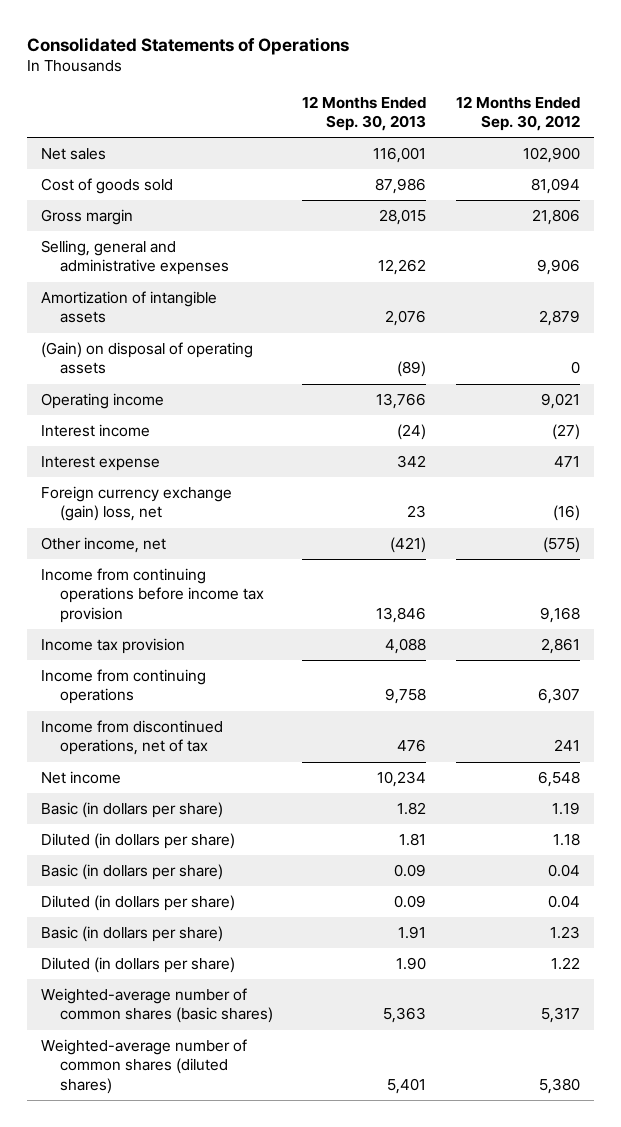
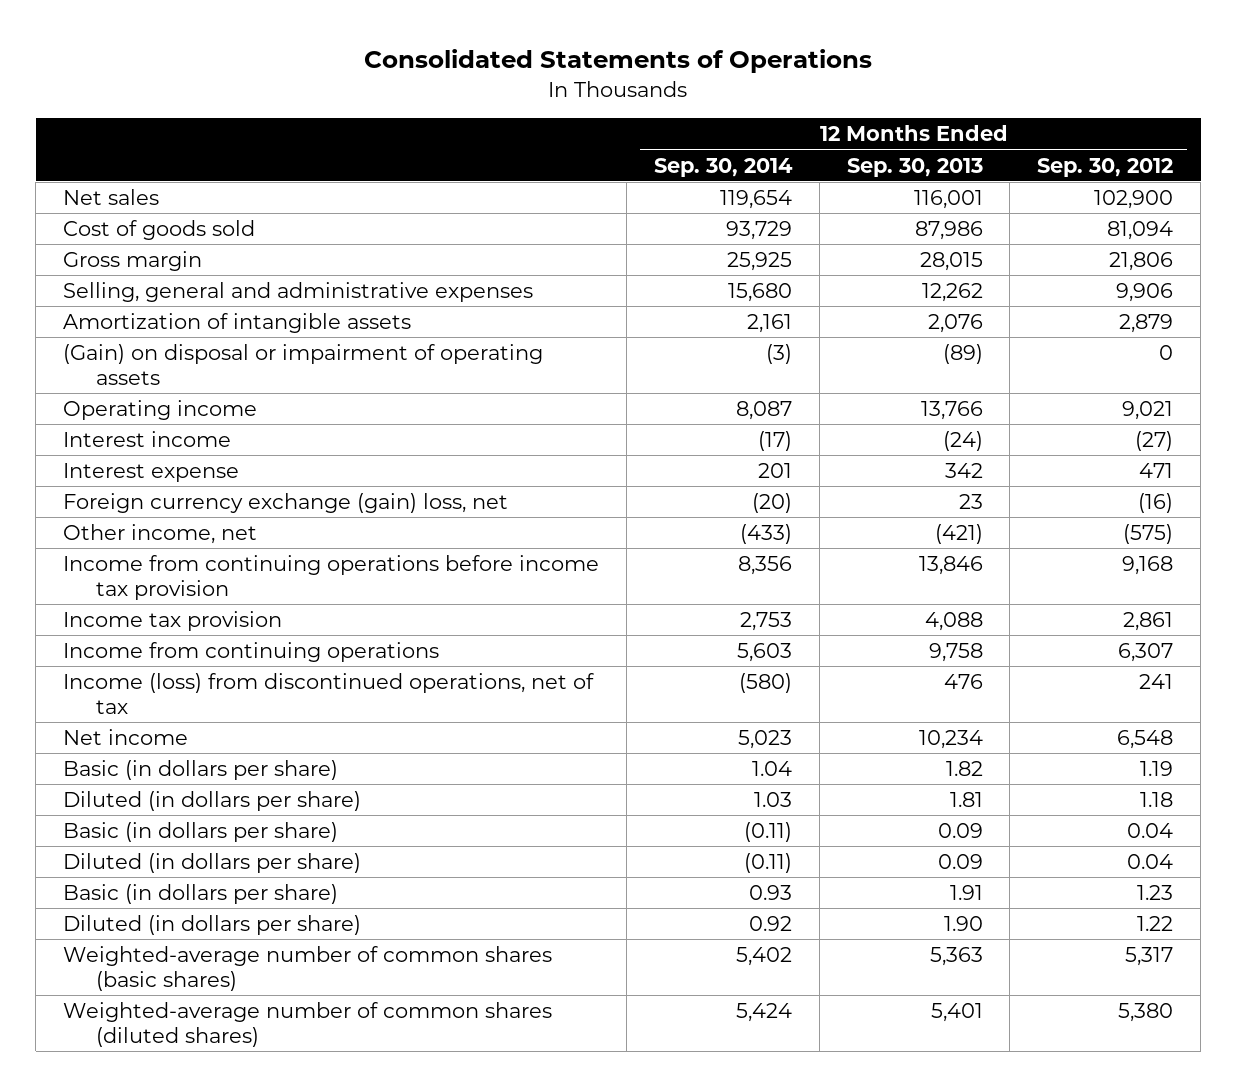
none -> [653,157,793,177] Sep. 30, 2014
[41,342,254,375] (Gain) on disposal of operating assets -> [62,344,543,386] (Gain) on disposal or impairment of operating assets
[41,720,224,756] Income from discontinued operations, net of tax -> [62,673,594,715] Income (loss) from discontinued operations, net of tax

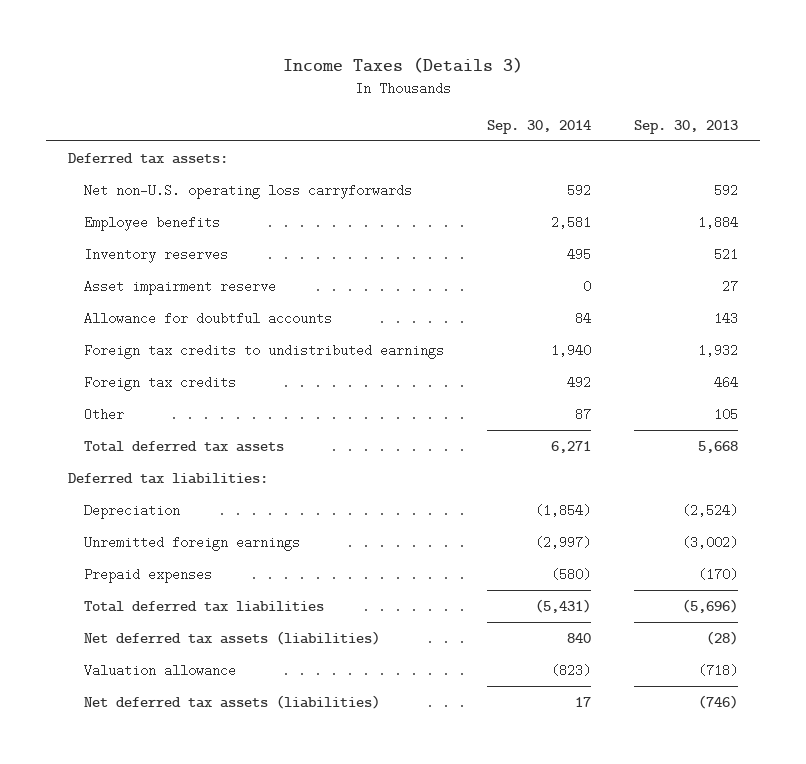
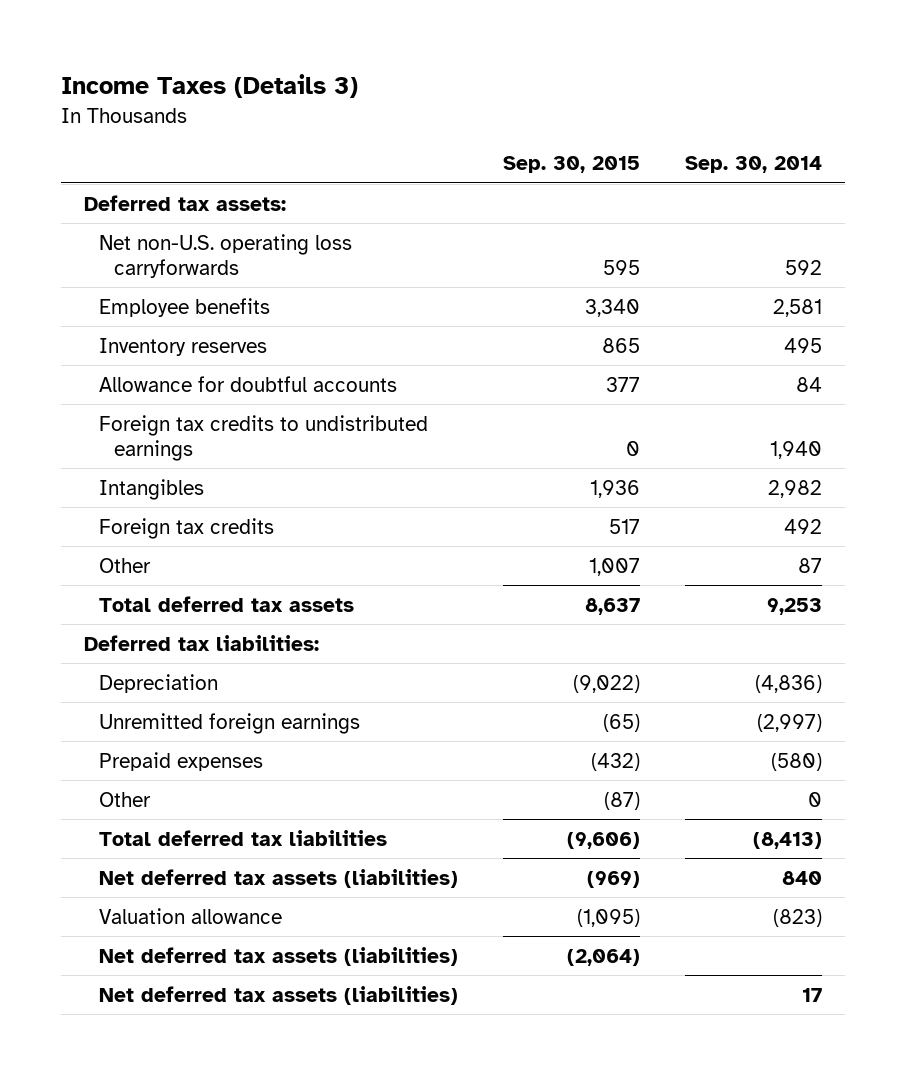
[634,119,739,134] Sep. 30, 2013 -> none
none -> [503,156,641,174] Sep. 30, 2015
[83,279,276,295] Asset impairment reserve -> none
none -> [99,478,205,500] Intangibles
[551,440,592,453] 6,271 -> [767,597,823,615] 9,253
[535,503,592,517] (1,854) -> [755,674,823,693] (4,836)
none -> [99,791,152,807] Other
[535,598,592,613] (5,431) -> [753,831,823,849] (8,413)
none -> [99,946,459,966] Net deferred tax assets (liabilities)

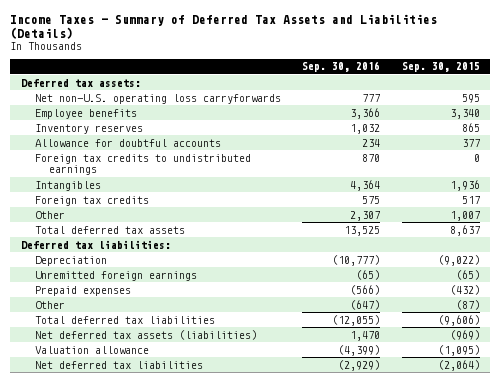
[61,74,359,99] Income Taxes (Details 3) -> [10,13,438,39] Income Taxes - Summary of Deferred Tax Assets and Liabilities (Details)
[685,156,823,174] Sep. 30, 2014 -> none
none -> [302,61,381,73] Sep. 30, 2016
[99,985,459,1005] Net deferred tax assets (liabilities) -> none
[99,946,459,966] Net deferred tax assets (liabilities) -> [34,360,203,369] Net deferred tax liabilities

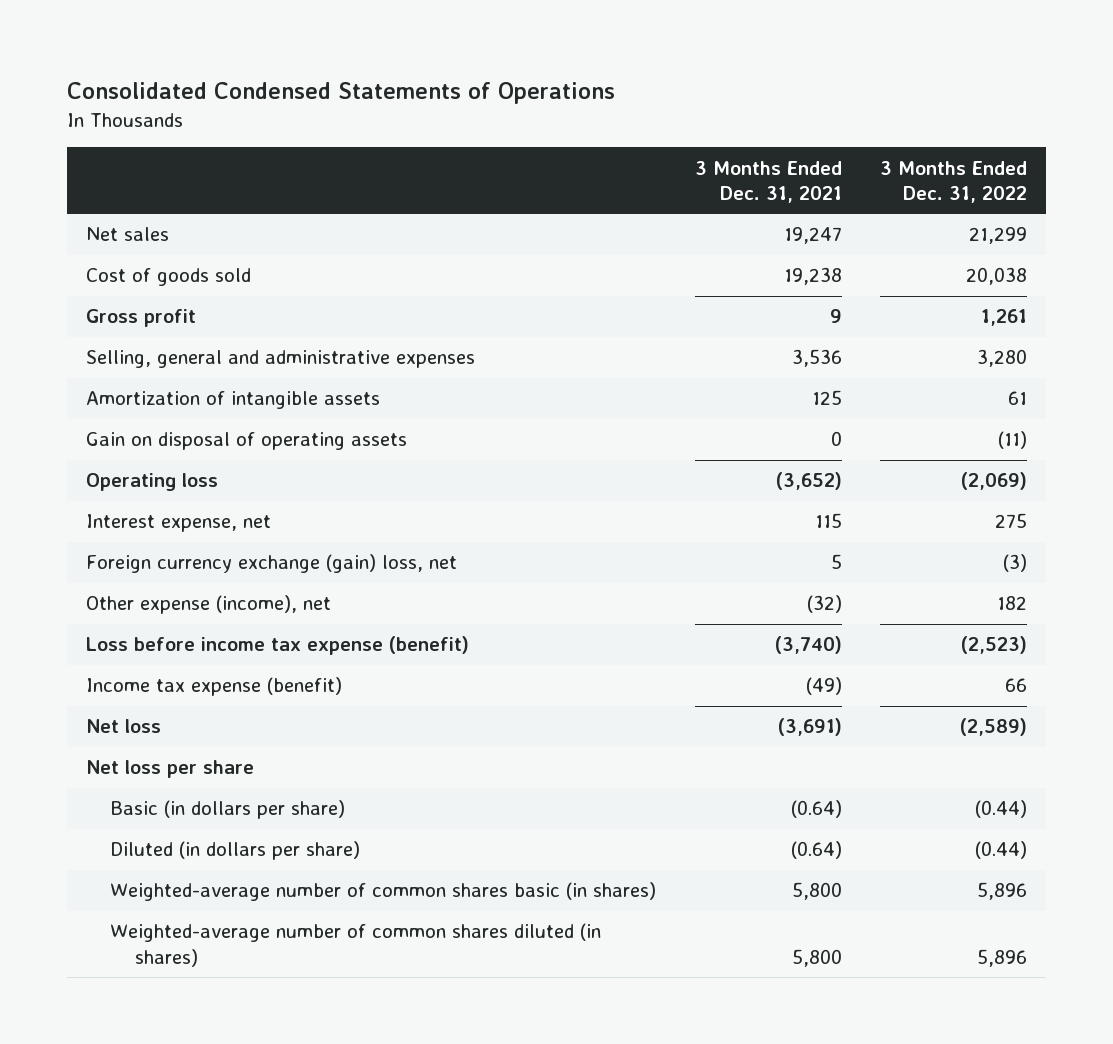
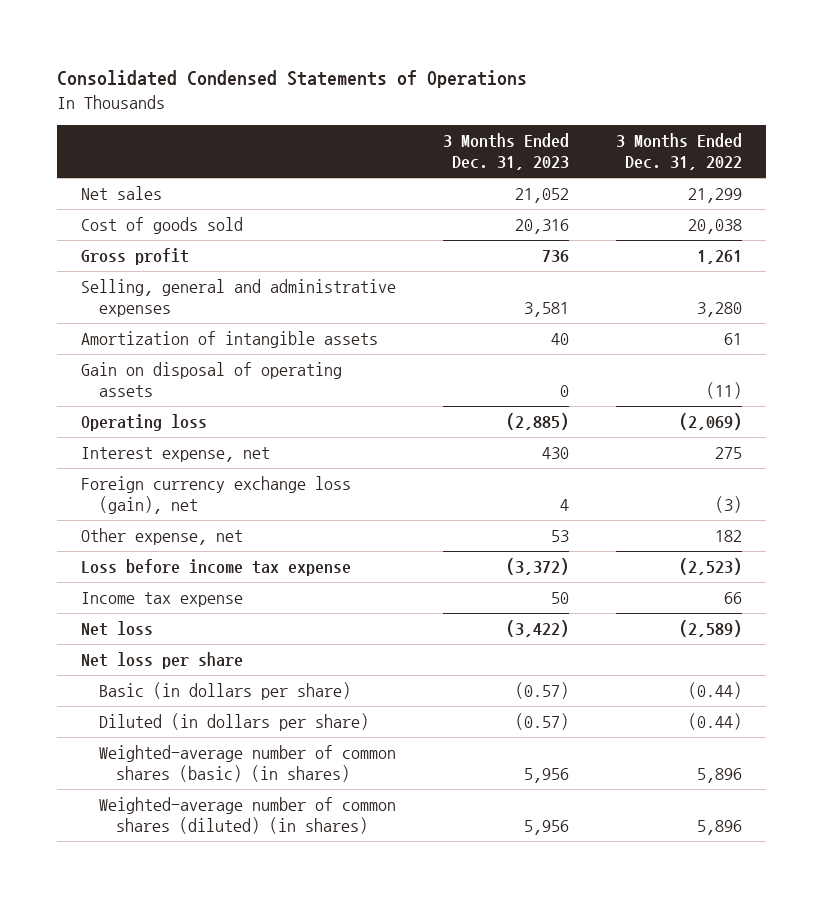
[694,160,842,203] 3 Months Ended Dec. 31, 2021 -> none
none -> [442,133,569,171] 3 Months Ended Dec. 31, 2023
[86,554,458,574] Foreign currency exchange (gain) loss, net -> [80,476,351,515] Foreign currency exchange loss (gain), net
[86,595,332,615] Other expense (income), net -> [80,528,243,546] Other expense, net
[86,636,470,656] Loss before income tax expense (benefit) -> [80,559,351,577] Loss before income tax expense
[86,677,343,697] Income tax expense (benefit) -> [80,592,243,608] Income tax expense
[110,882,657,902] Weighted-average number of common shares basic (in shares) -> [98,745,396,783] Weighted-average number of common shares (basic) (in shares)
[110,923,602,967] Weighted-average number of common shares diluted (in shares) -> [98,797,396,835] Weighted-average number of common shares (diluted) (in shares)

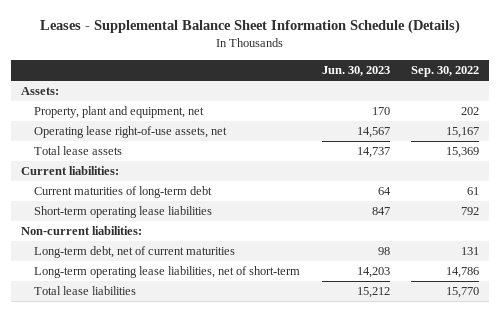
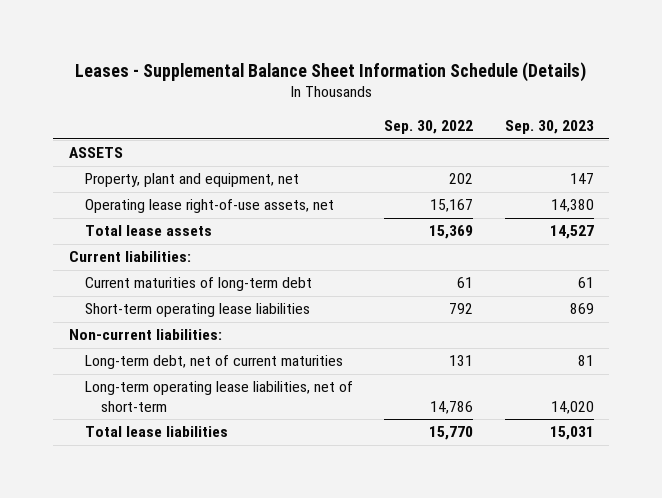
[321,66,390,77] Jun. 30, 2023 -> none
none -> [504,120,594,135] Sep. 30, 2023
[21,87,60,96] Assets: -> [68,147,123,159] ASSETS

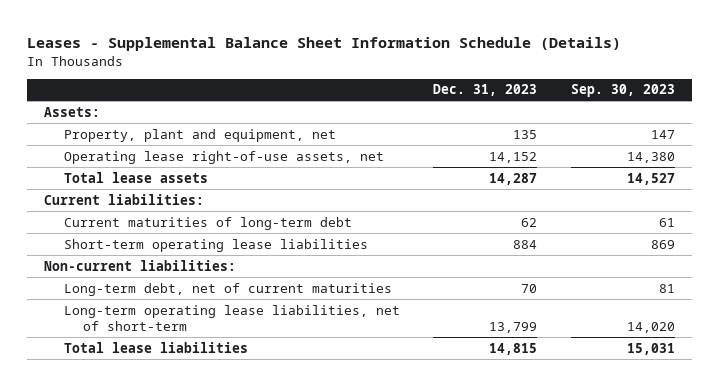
[384,120,474,135] Sep. 30, 2022 -> none
none -> [433,84,538,97] Dec. 31, 2023
[68,147,123,159] ASSETS -> [44,106,101,117] Assets:

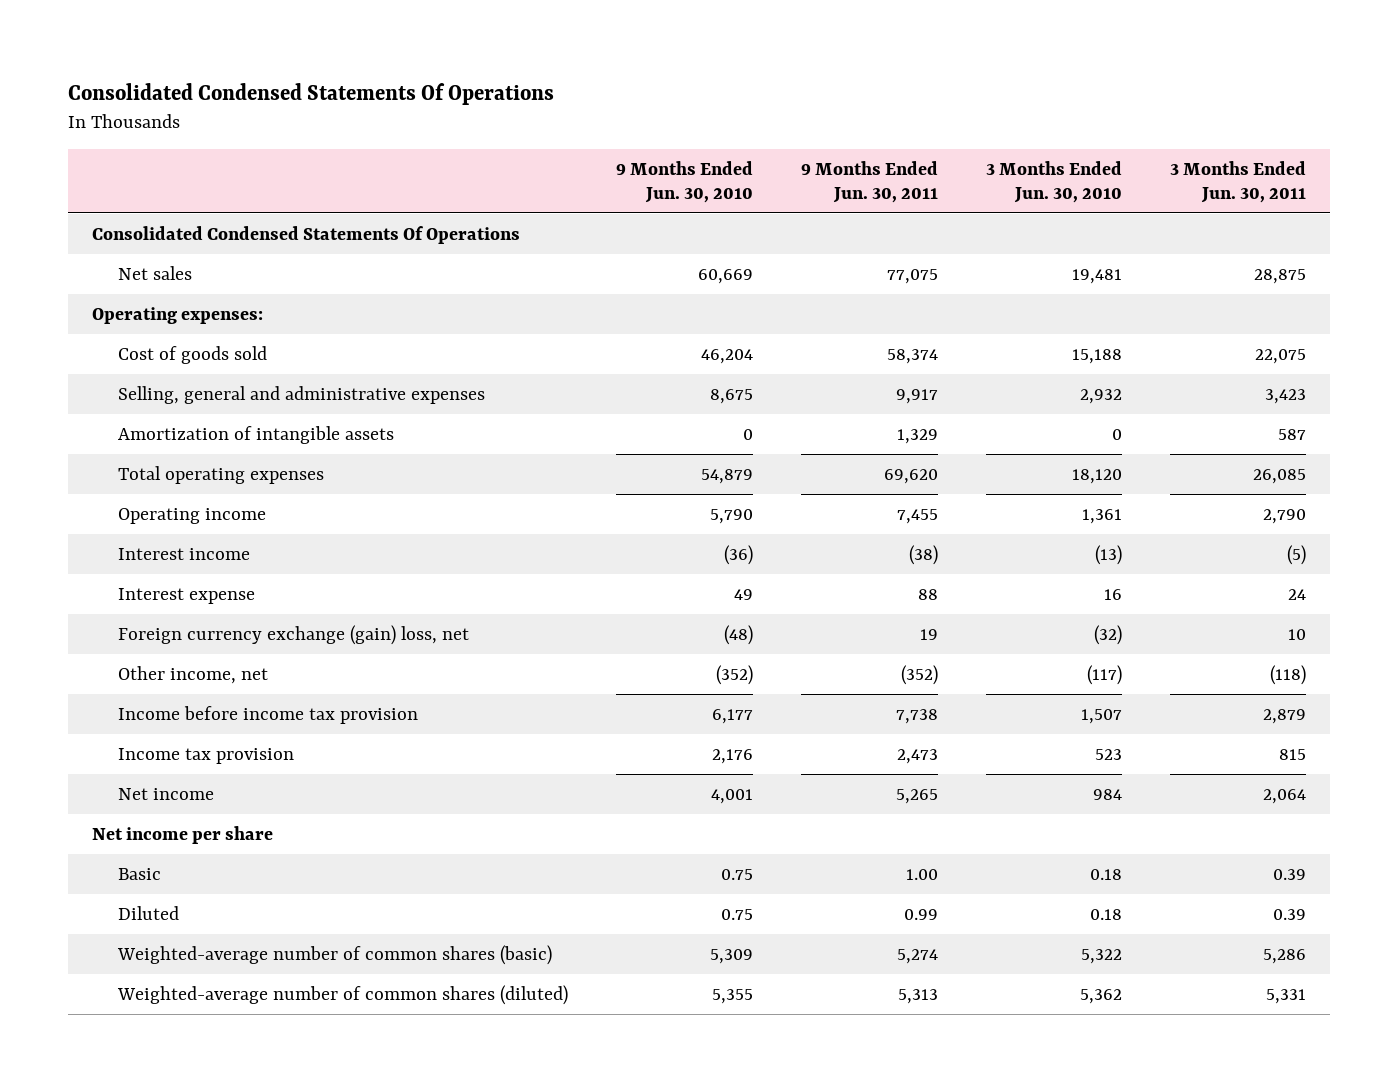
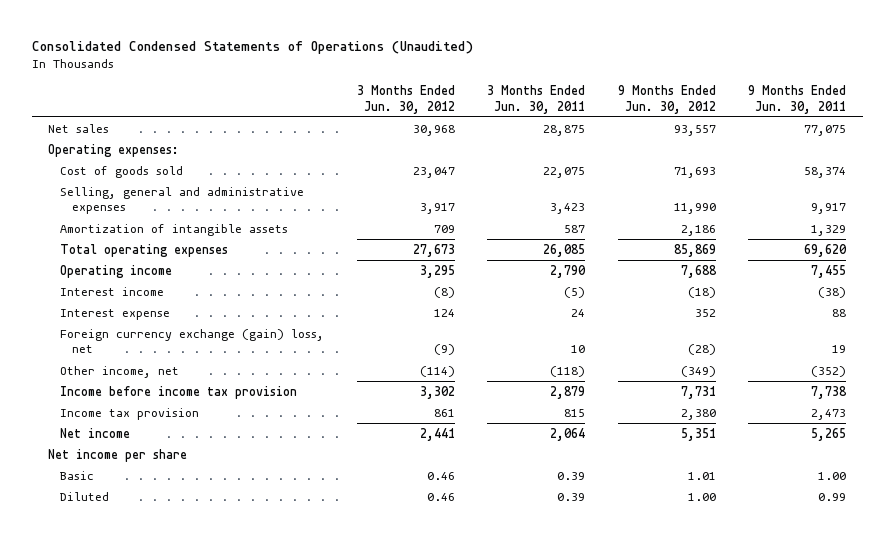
[68,83,555,106] Consolidated Condensed Statements Of Operations -> [31,41,473,55] Consolidated Condensed Statements of Operations (Unaudited)
[616,160,754,203] 9 Months Ended Jun. 30, 2010 -> none
[985,160,1122,203] 3 Months Ended Jun. 30, 2010 -> none
none -> [356,84,455,114] 3 Months Ended Jun. 30, 2012
none -> [617,84,716,114] 9 Months Ended Jun. 30, 2012
[91,225,520,244] Consolidated Condensed Statements Of Operations -> none
[117,944,553,965] Weighted-average number of common shares (basic) -> none
[117,984,569,1005] Weighted-average number of common shares (diluted) -> none

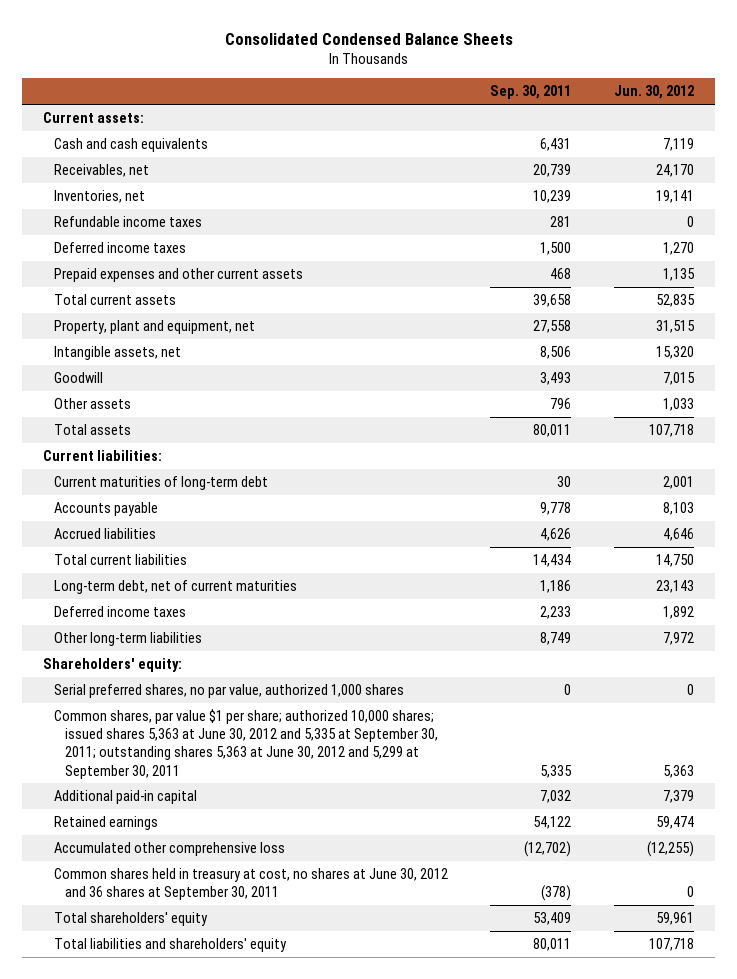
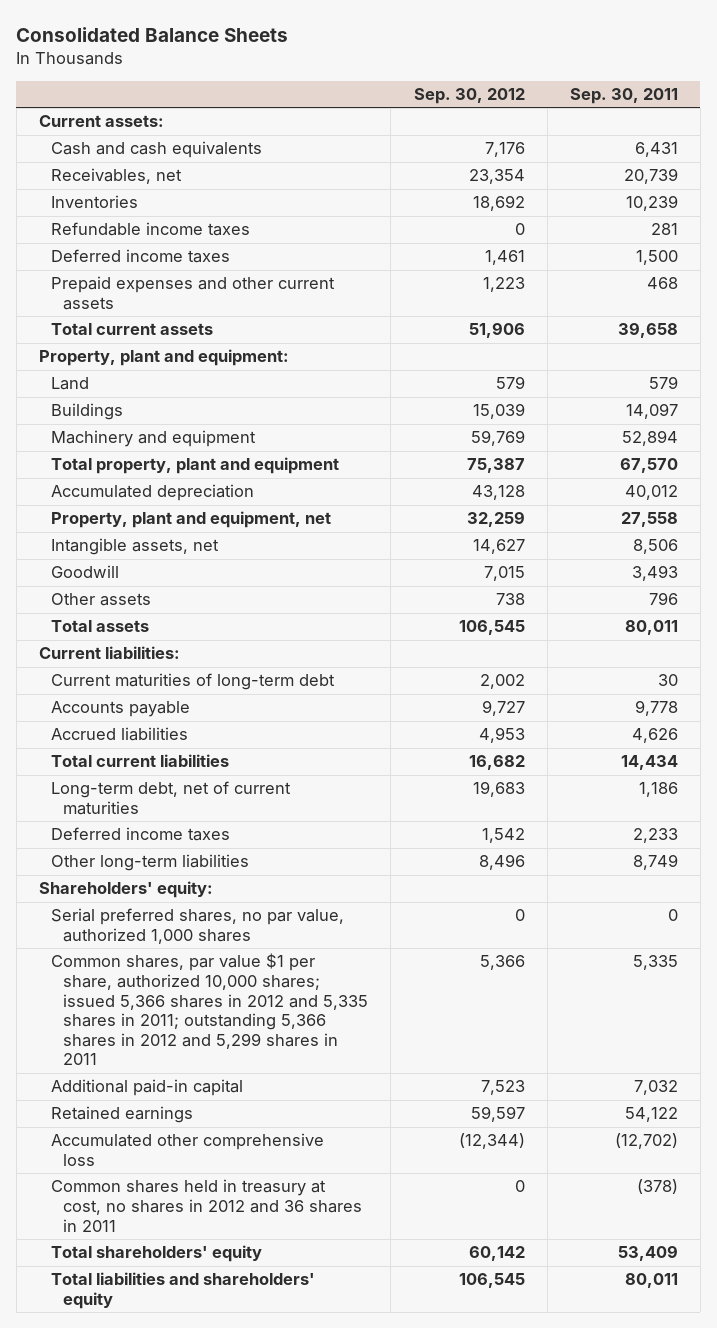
[224,32,513,45] Consolidated Condensed Balance Sheets -> [16,26,289,42] Consolidated Balance Sheets
[613,85,694,100] Jun. 30, 2012 -> none
none -> [413,87,525,104] Sep. 30, 2012
[54,189,146,203] Inventories, net -> [51,195,139,209] Inventories
none -> [38,349,289,367] Property, plant and equipment:
none -> [51,377,90,391] Land
none -> [51,403,124,421] Buildings
none -> [51,430,257,448] Machinery and equipment
none -> [51,457,340,475] Total property, plant and equipment
none -> [51,484,255,502] Accumulated depreciation
[54,708,439,779] Common shares, par value $1 per share; authorized 10,000 shares; issued shares 5,363 at June 30, 2012 and 5,335 at September 30, 2011; outstanding shares 5,363 at June 30, 2012 and 5,299 at September 30, 2011 -> [51,953,369,1066] Common shares, par value $1 per share, authorized 10,000 shares; issued 5,366 shares in 2012 and 5,335 shares in 2011; outstanding 5,366 shares in 2012 and 5,299 shares in 2011
[54,867,449,901] Common shares held in treasury at cost, no shares at June 30, 2012 and 36 shares at September 30, 2011 -> [51,1179,363,1232] Common shares held in treasury at cost, no shares in 2012 and 36 shares in 2011

